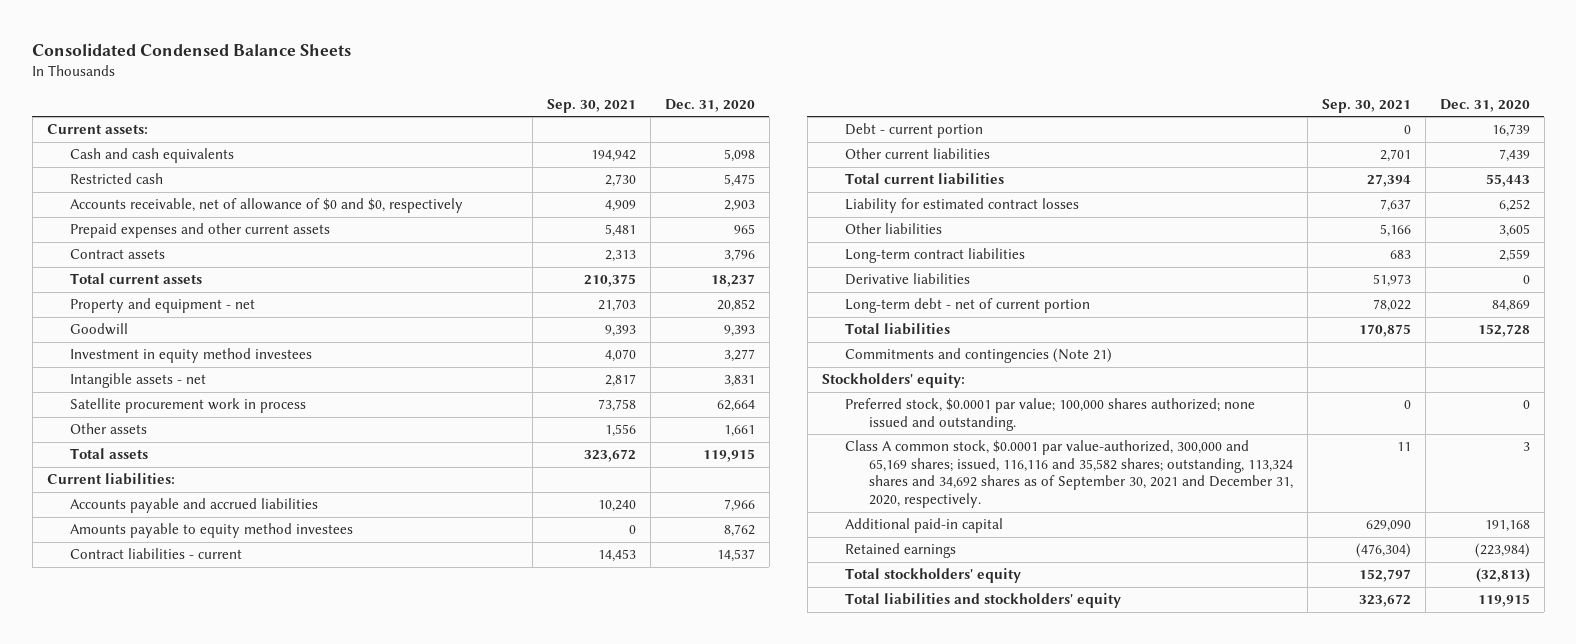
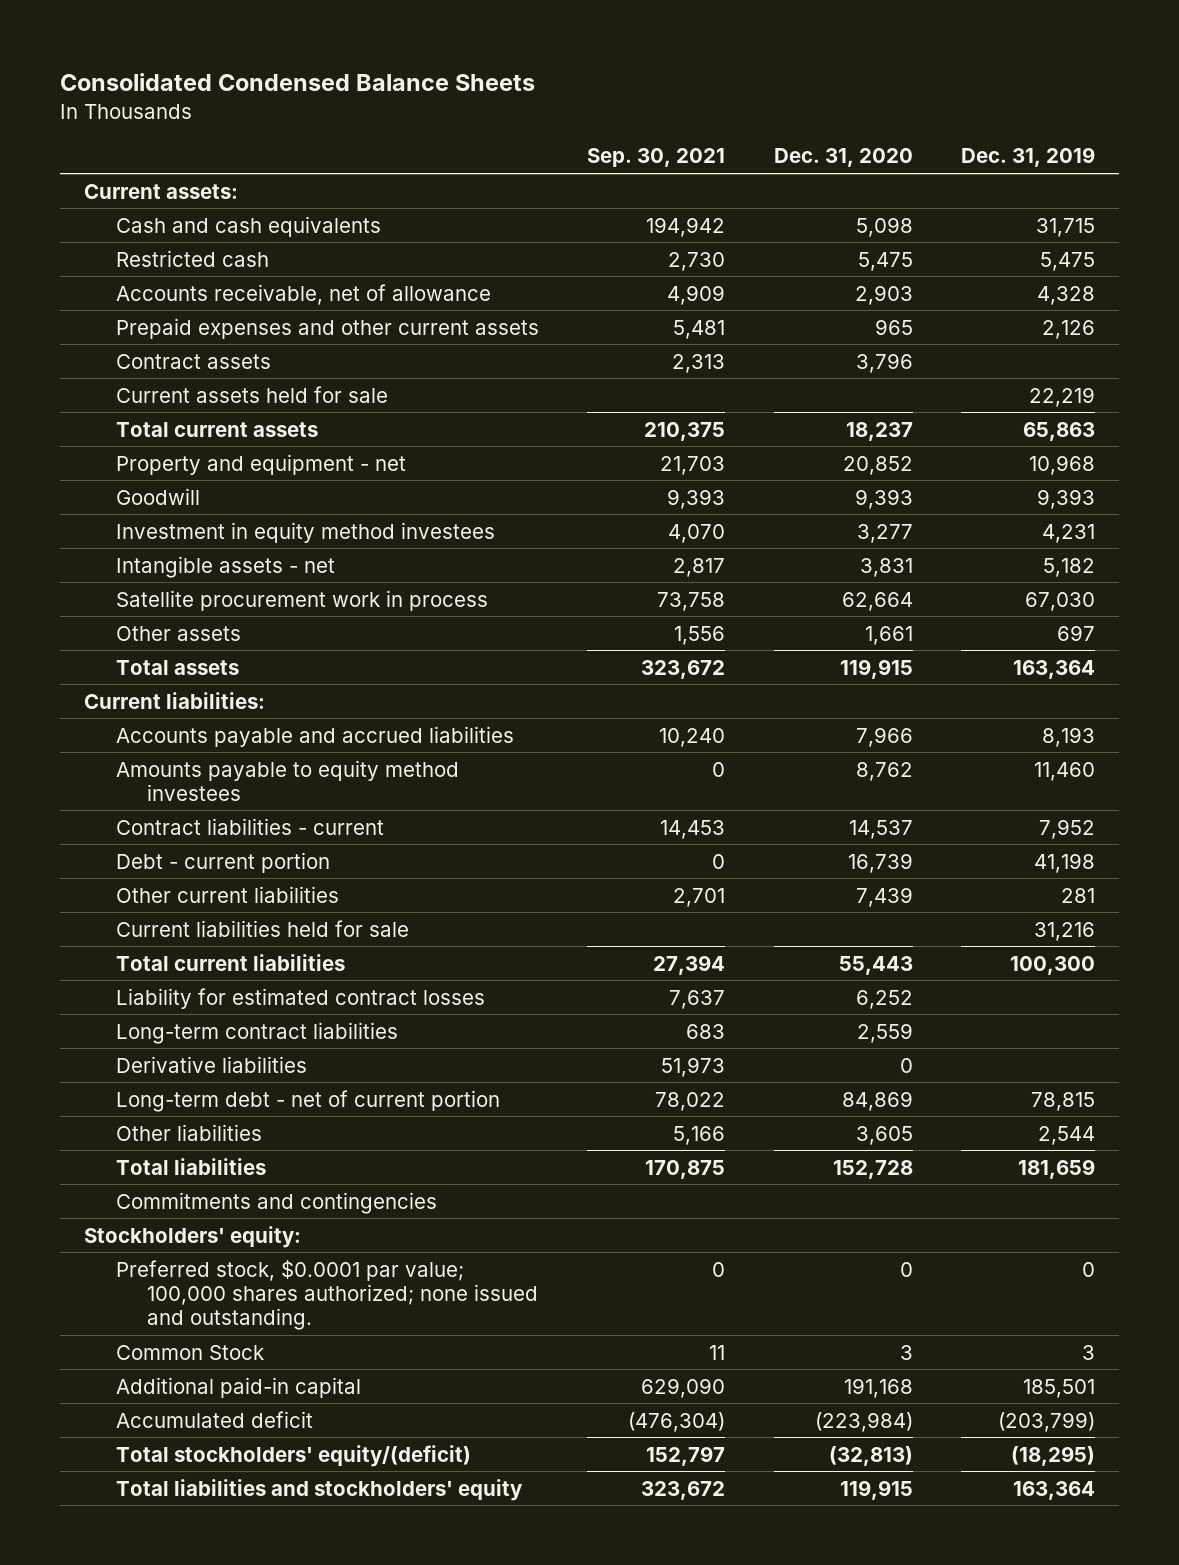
none -> [961,147,1096,168] Dec. 31, 2019
[70,198,464,214] Accounts receivable, net of allowance of $0 and $0, respectively -> [115,283,491,305] Accounts receivable, net of allowance
none -> [115,385,388,403] Current assets held for sale
none -> [115,919,409,937] Current liabilities held for sale
[845,223,943,235] Other liabilities -> [115,1123,262,1141] Other liabilities
[845,348,1113,364] Commitments and contingencies (Note 21) -> [115,1191,437,1214] Commitments and contingencies
[845,440,1294,509] Class A common stock, $0.0001 par value-authorized, 300,000 and 65,169 shares; issued, 116,116 and 35,582 shares; outstanding, 113,324 shares and 34,692 shares as of September 30, 2021 and December 31, 2020, respectively. -> [115,1344,264,1360] Common Stock
[845,543,957,559] Retained earnings -> [115,1410,313,1428] Accumulated deficit
[845,568,1022,584] Total stockholders' equity -> [115,1444,471,1467] Total stockholders' equity/(deficit)

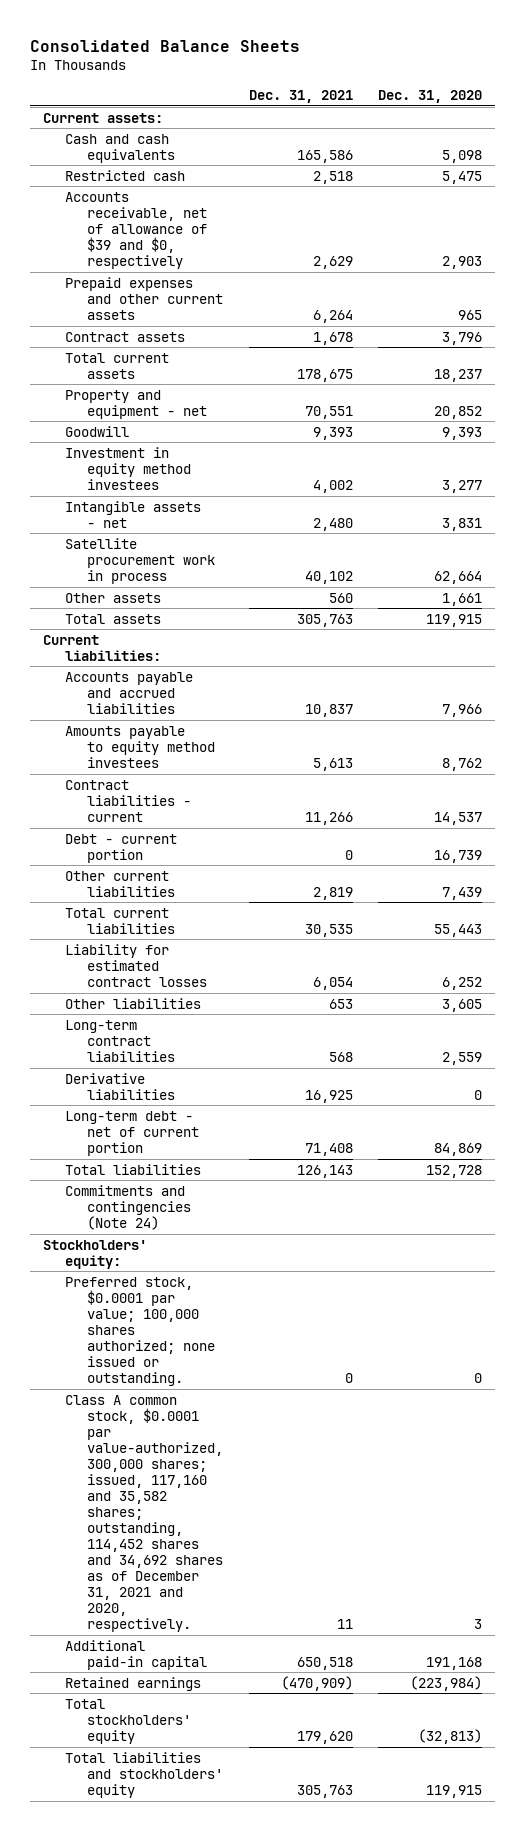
[59,73,535,92] Consolidated Condensed Balance Sheets -> [30,39,301,52] Consolidated Balance Sheets
[587,148,726,168] Sep. 30, 2021 -> none
[961,147,1096,168] Dec. 31, 2019 -> none
none -> [248,90,353,104] Dec. 31, 2021
[115,283,491,305] Accounts receivable, net of allowance -> [65,191,207,269] Accounts receivable, net of allowance of $39 and $0, respectively
[115,385,388,403] Current assets held for sale -> none
[115,919,409,937] Current liabilities held for sale -> none
[115,1123,262,1141] Other liabilities -> [65,997,202,1009] Other liabilities
[115,1191,437,1214] Commitments and contingencies -> [65,1184,191,1230] Commitments and contingencies (Note 24)
[115,1259,539,1330] Preferred stock, $0.0001 par value; 100,000 shares authorized; none issued and outstanding. -> [65,1276,215,1387] Preferred stock, $0.0001 par value; 100,000 shares authorized; none issued or outstanding.
[115,1344,264,1360] Common Stock -> [65,1394,223,1633] Class A common stock, $0.0001 par value-authorized, 300,000 shares; issued, 117,160 and 35,582 shares; outstanding, 114,452 shares and 34,692 shares as of December 31, 2021 and 2020, respectively.
[115,1410,313,1428] Accumulated deficit -> [65,1676,202,1691] Retained earnings
[115,1444,471,1467] Total stockholders' equity/(deficit) -> [65,1698,191,1744] Total stockholders' equity

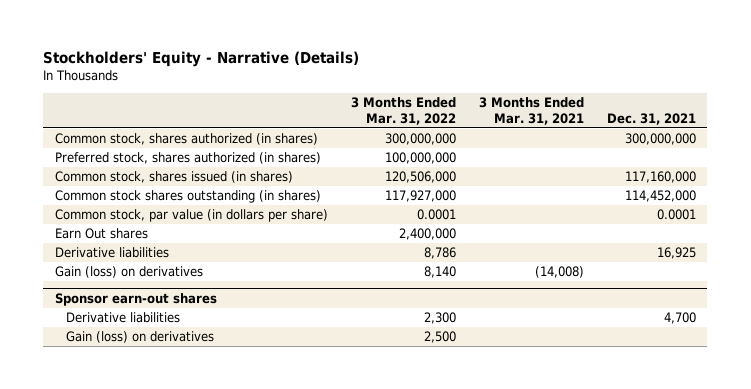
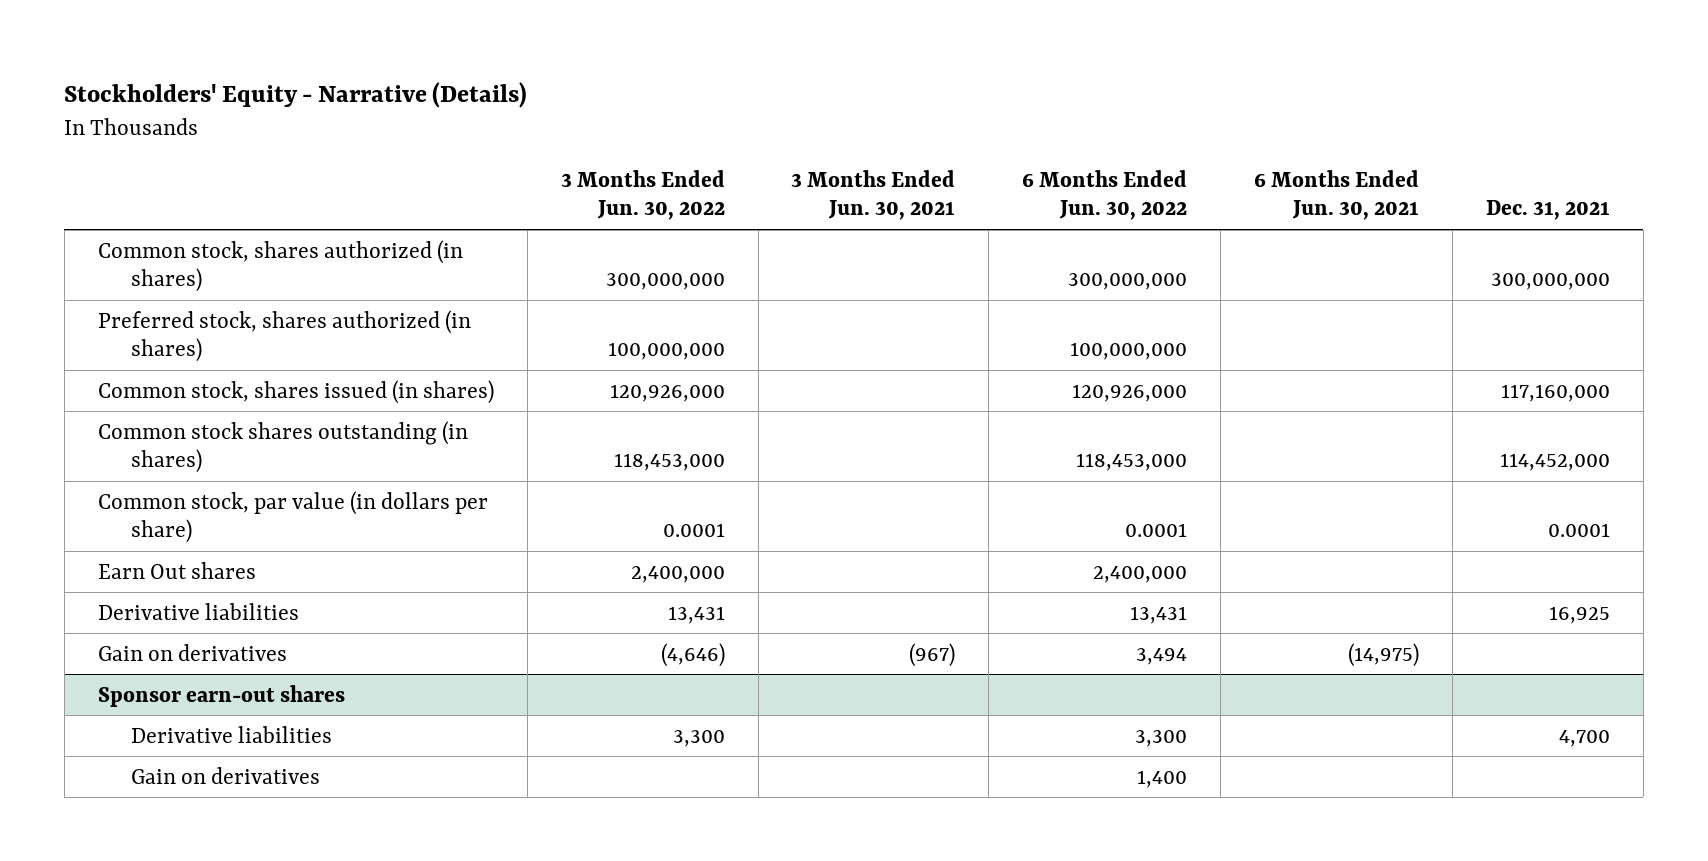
[350,96,456,125] 3 Months Ended Mar. 31, 2022 -> none
[478,96,584,125] 3 Months Ended Mar. 31, 2021 -> none
none -> [560,170,725,221] 3 Months Ended Jun. 30, 2022
none -> [791,170,956,221] 3 Months Ended Jun. 30, 2021
none -> [1022,170,1188,221] 6 Months Ended Jun. 30, 2022
none -> [1253,170,1419,221] 6 Months Ended Jun. 30, 2021
[54,266,203,279] Gain (loss) on derivatives -> [97,643,287,661] Gain on derivatives
[66,331,215,344] Gain (loss) on derivatives -> [131,766,321,784] Gain on derivatives

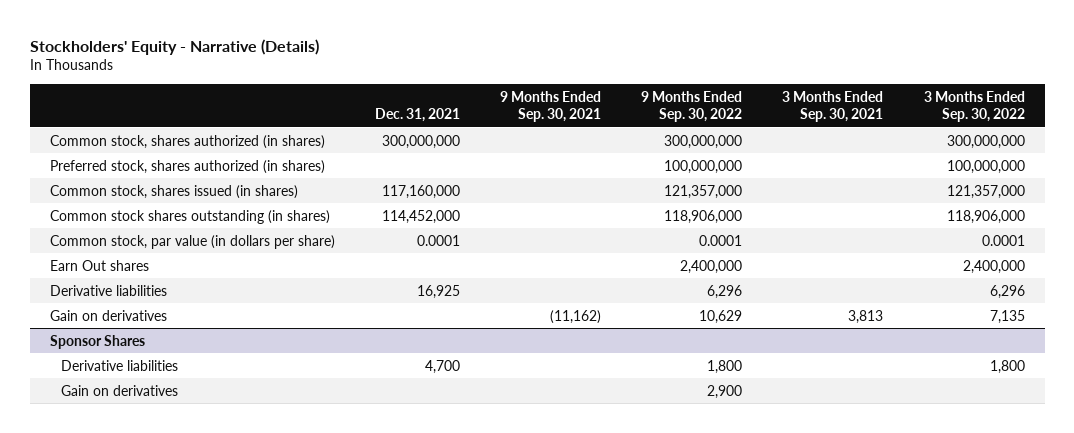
[560,170,725,221] 3 Months Ended Jun. 30, 2022 -> none
[791,170,956,221] 3 Months Ended Jun. 30, 2021 -> none
[1022,170,1188,221] 6 Months Ended Jun. 30, 2022 -> none
[1253,170,1419,221] 6 Months Ended Jun. 30, 2021 -> none
none -> [500,91,602,123] 9 Months Ended Sep. 30, 2021
none -> [641,91,743,123] 9 Months Ended Sep. 30, 2022
none -> [782,91,884,123] 3 Months Ended Sep. 30, 2021
none -> [923,91,1025,123] 3 Months Ended Sep. 30, 2022
[97,684,345,707] Sponsor earn-out shares -> [49,334,145,349] Sponsor Shares

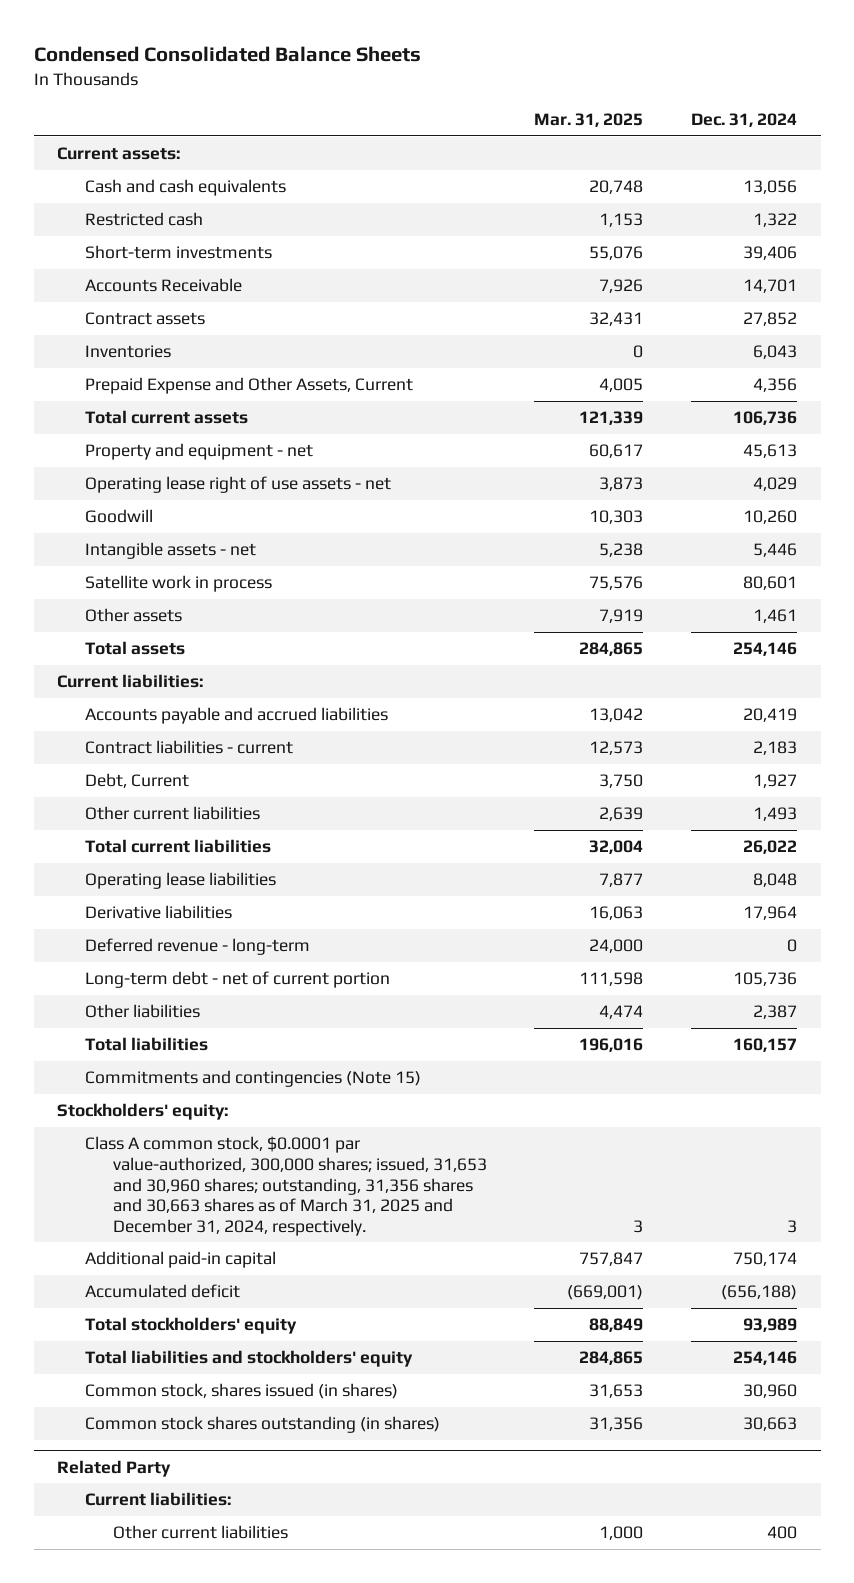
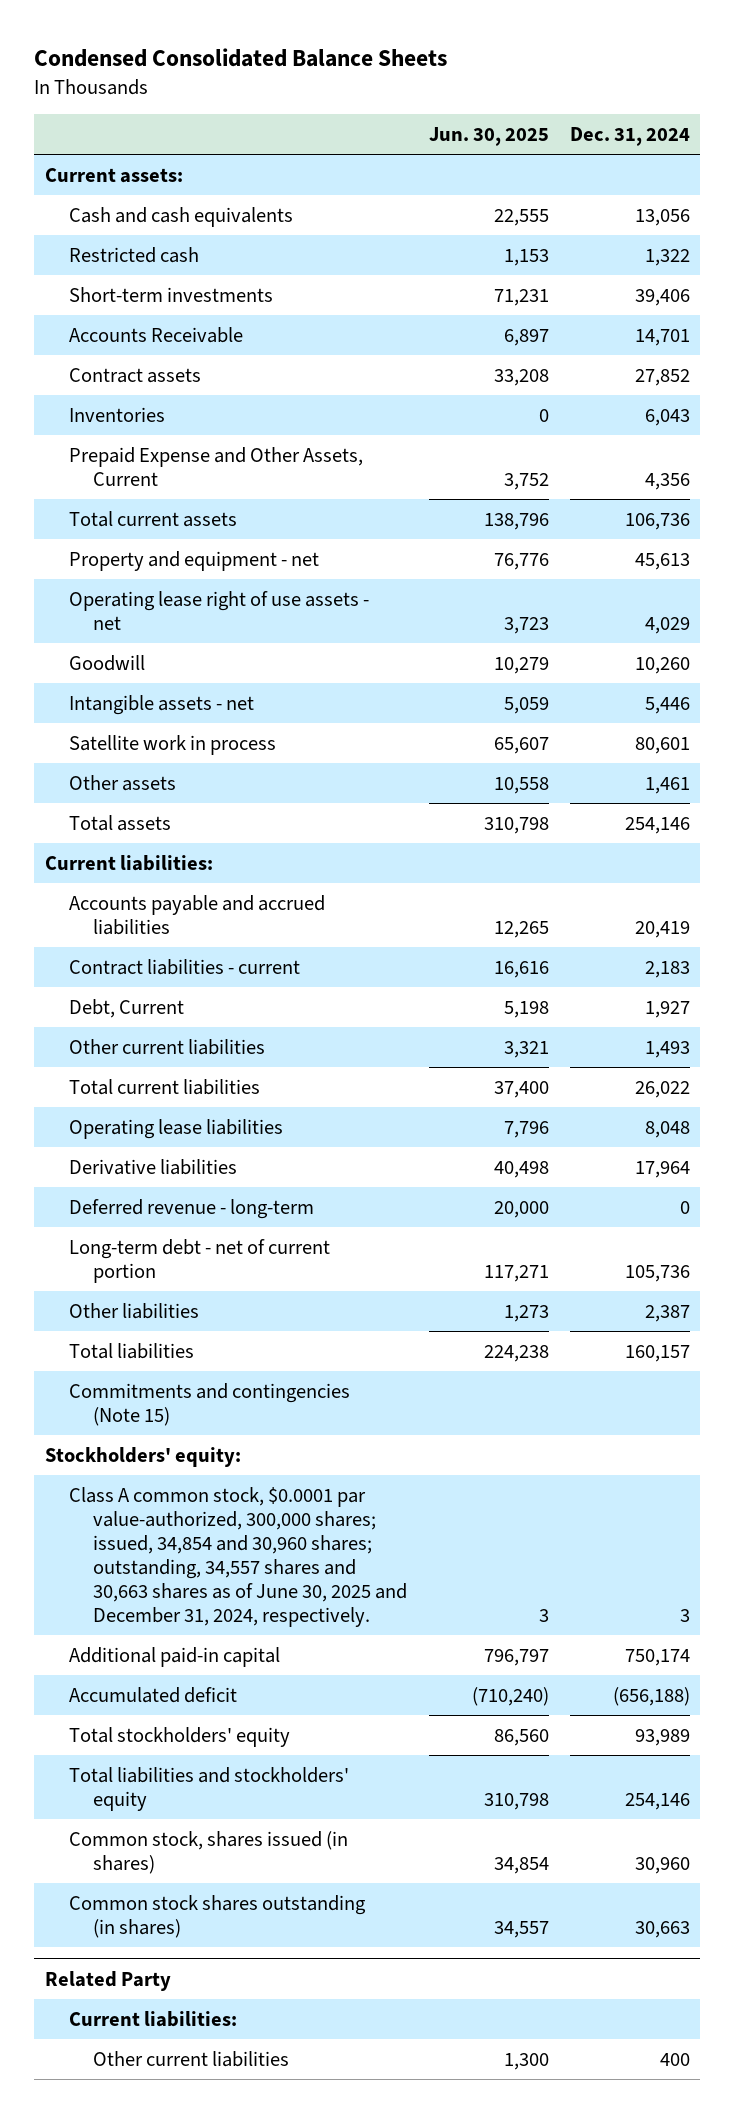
[534,113,644,128] Mar. 31, 2025 -> none
none -> [428,126,549,146] Jun. 30, 2025
[85,1136,487,1236] Class A common stock, $0.0001 par value-authorized, 300,000 shares; issued, 31,653 and 30,960 shares; outstanding, 31,356 shares and 30,663 shares as of March 31, 2025 and December 31, 2024, respectively. -> [68,1486,408,1627] Class A common stock, $0.0001 par value-authorized, 300,000 shares; issued, 34,854 and 30,960 shares; outstanding, 34,557 shares and 30,663 shares as of June 30, 2025 and December 31, 2024, respectively.

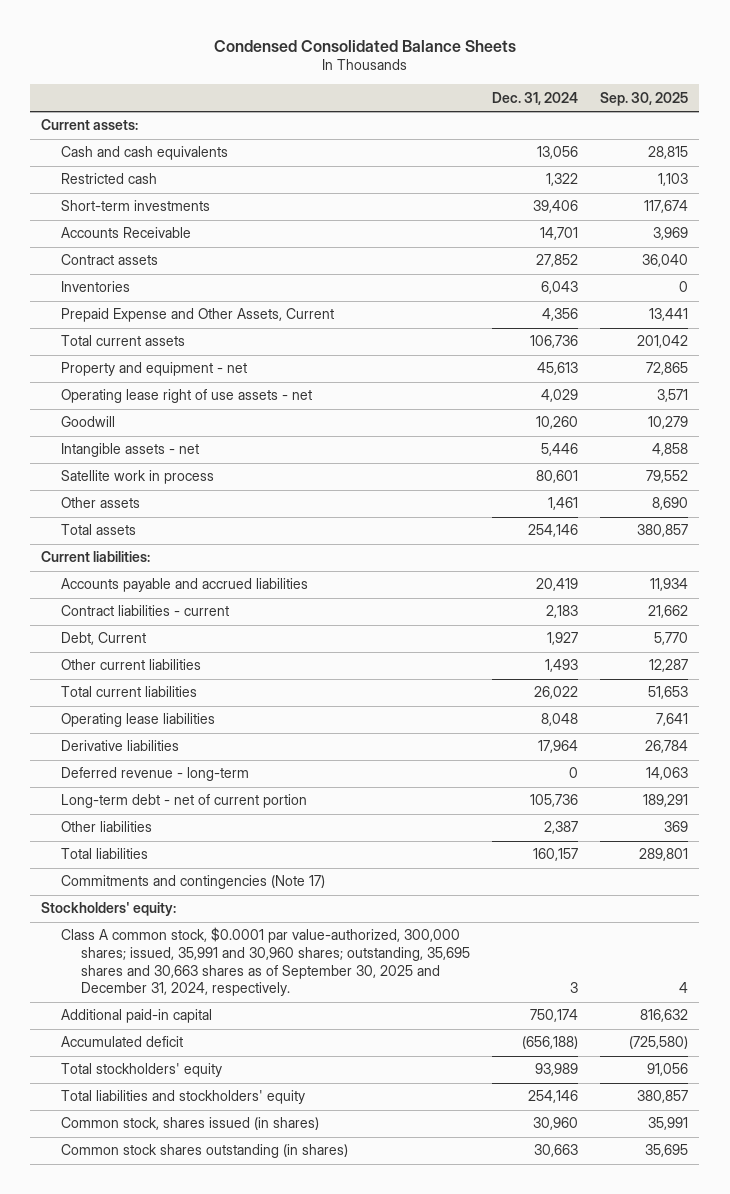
[428,126,549,146] Jun. 30, 2025 -> none
none -> [600,91,689,106] Sep. 30, 2025
[68,1382,350,1426] Commitments and contingencies (Note 15) -> [60,875,325,890] Commitments and contingencies (Note 17)
[68,1486,408,1627] Class A common stock, $0.0001 par value-authorized, 300,000 shares; issued, 34,854 and 30,960 shares; outstanding, 34,557 shares and 30,663 shares as of June 30, 2025 and December 31, 2024, respectively. -> [60,927,470,997] Class A common stock, $0.0001 par value-authorized, 300,000 shares; issued, 35,991 and 30,960 shares; outstanding, 35,695 shares and 30,663 shares as of September 30, 2025 and December 31, 2024, respectively.
[44,1970,171,1991] Related Party -> none
[68,2010,237,2027] Current liabilities: -> none
[93,2050,290,2067] Other current liabilities -> none

